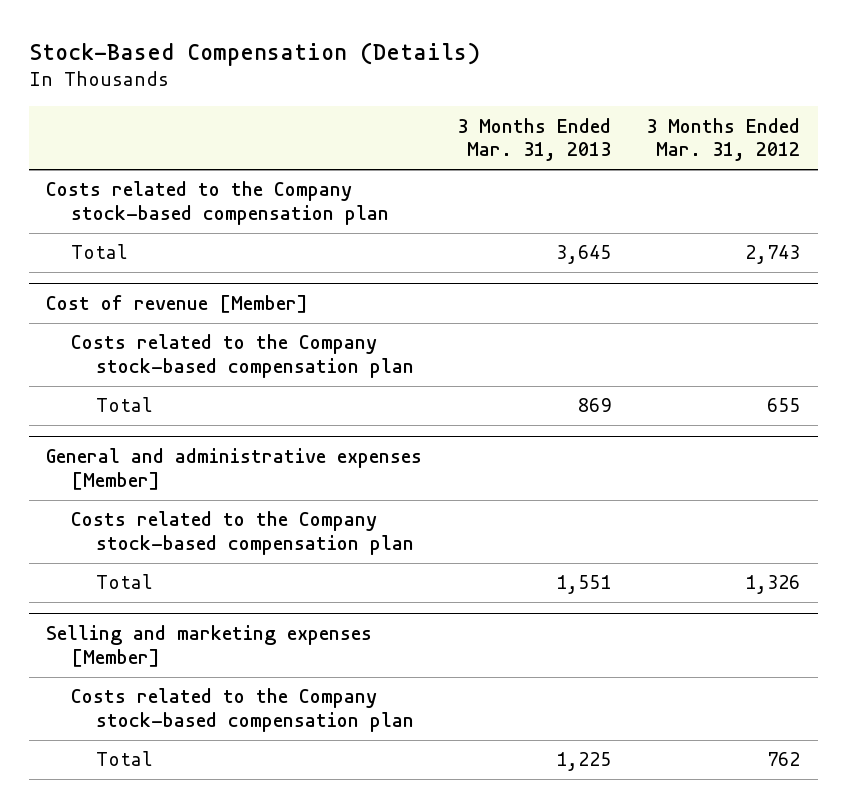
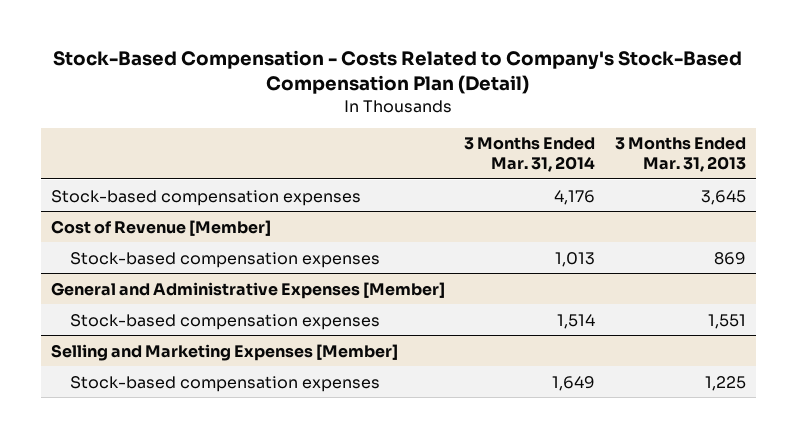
[28,41,480,66] Stock-Based Compensation (Details) -> [53,50,743,95] Stock-Based Compensation - Costs Related to Company's Stock-Based Compensation Plan (Detail)
[646,117,801,162] 3 Months Ended Mar. 31, 2012 -> none
none -> [464,137,596,172] 3 Months Ended Mar. 31, 2014
[46,181,390,226] Costs related to the Company stock-based compensation plan -> none
[71,334,414,379] Costs related to the Company stock-based compensation plan -> none
[71,511,414,556] Costs related to the Company stock-based compensation plan -> none
[71,688,414,733] Costs related to the Company stock-based compensation plan -> none
[71,244,129,260] Total -> [50,189,361,206] Stock-based compensation expenses
[46,295,309,314] Cost of revenue [Member] -> [50,219,271,236] Cost of Revenue [Member]
[95,397,153,413] Total -> [69,251,380,268] Stock-based compensation expenses
[46,448,423,490] General and administrative expenses [Member] -> [50,281,445,299] General and Administrative Expenses [Member]
[95,574,153,590] Total -> [69,313,380,330] Stock-based compensation expenses
[46,625,373,667] Selling and marketing expenses [Member] -> [50,343,398,361] Selling and Marketing Expenses [Member]
[95,751,153,767] Total -> [69,375,380,392] Stock-based compensation expenses

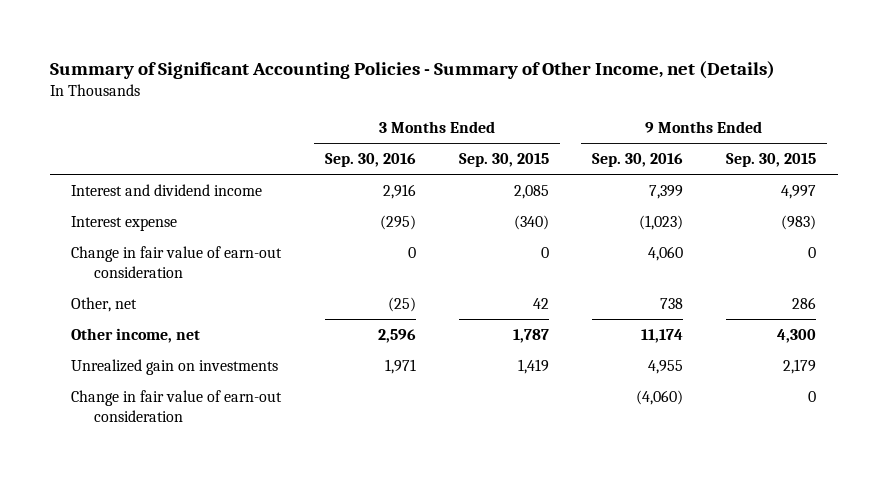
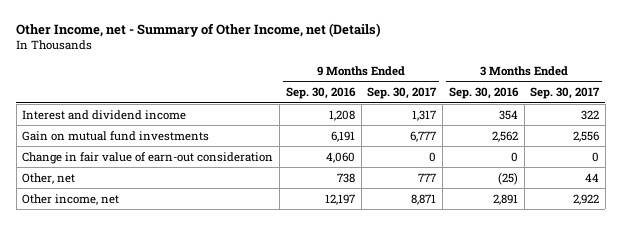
[49,60,775,79] Summary of Significant Accounting Policies - Summary of Other Income, net (Details) -> [16,22,382,37] Other Income, net - Summary of Other Income, net (Details)
[458,153,549,168] Sep. 30, 2015 -> none
[726,153,817,168] Sep. 30, 2015 -> none
none -> [367,87,438,100] Sep. 30, 2017
none -> [530,87,601,100] Sep. 30, 2017
[71,215,178,231] Interest expense -> none
[382,183,416,199] 2,916 -> [498,109,518,120] 354
[649,184,684,199] 7,399 -> [328,109,355,121] 1,208
none -> [22,130,210,141] Gain on mutual fund investments
[71,358,279,375] Unrealized gain on investments -> none
[71,389,283,423] Change in fair value of earn-out consideration -> none
[377,328,416,343] 2,596 -> [492,193,518,205] 2,891
[641,328,684,343] 11,174 -> [324,193,355,205] 12,197

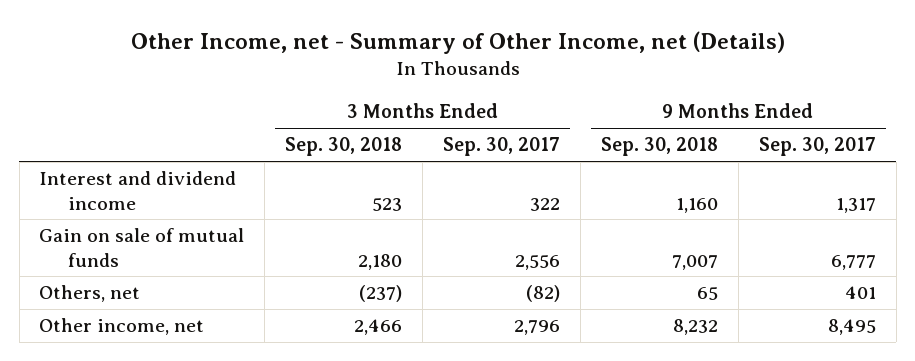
[285,87,356,100] Sep. 30, 2016 -> none
[448,87,519,100] Sep. 30, 2016 -> none
none -> [285,137,403,157] Sep. 30, 2018
none -> [600,137,718,157] Sep. 30, 2018
[22,151,274,164] Change in fair value of earn-out consideration -> none
[22,130,210,141] Gain on mutual fund investments -> [39,228,245,267] Gain on sale of mutual funds
[22,172,76,184] Other, net -> [39,285,141,303] Others, net
[418,172,437,182] 777 -> [844,286,876,300] 401
[585,172,600,182] 44 -> [526,285,561,303] (82)
[411,193,437,205] 8,871 -> [827,319,876,336] 8,495
[573,193,600,205] 2,922 -> [514,320,561,336] 2,796

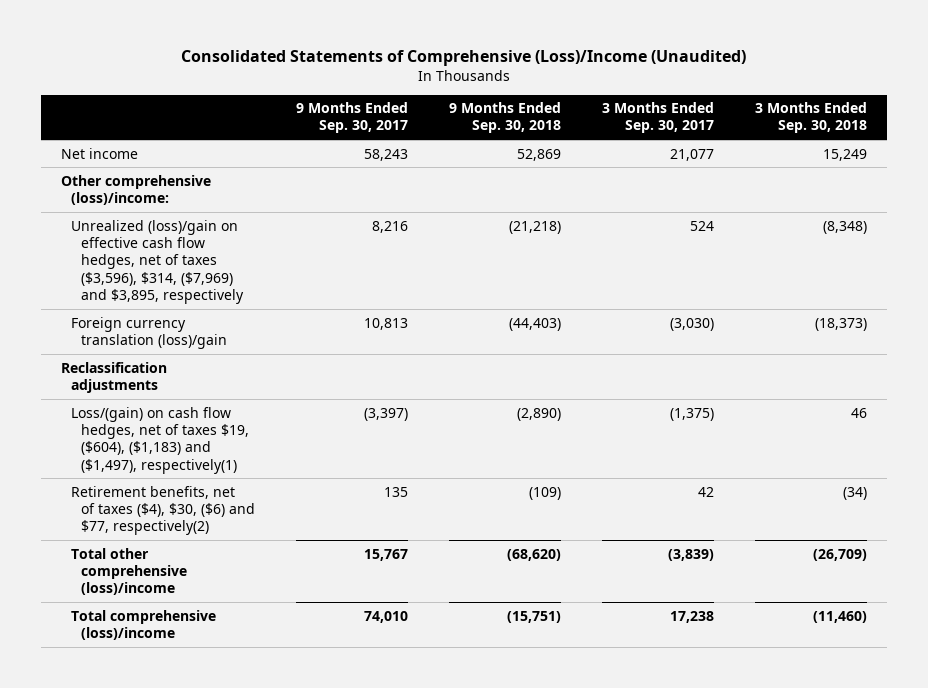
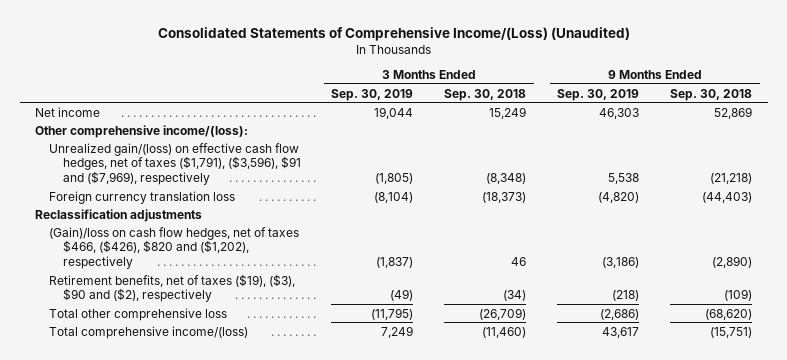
[181,50,747,67] Consolidated Statements of Comprehensive (Loss)/Income (Unaudited) -> [157,26,630,41] Consolidated Statements of Comprehensive Income/(Loss) (Unaudited)
[295,102,408,134] 9 Months Ended Sep. 30, 2017 -> none
[601,102,714,134] 3 Months Ended Sep. 30, 2017 -> none
none -> [331,88,414,101] Sep. 30, 2019
none -> [557,88,640,101] Sep. 30, 2019
[61,174,212,205] Other comprehensive (loss)/income: -> [35,124,249,138] Other comprehensive income/(loss):
[70,219,244,305] Unrealized (loss)/gain on effective cash flow hedges, net of taxes ($3,596), $314, ($7,969) and $3,895, respectively -> [48,142,301,185] Unrealized gain/(loss) on effective cash flow hedges, net of taxes ($1,791), ($3,596), $91 and ($7,969), respectively
[70,316,227,349] Foreign currency translation (loss)/gain -> [48,190,235,204] Foreign currency translation loss
[70,406,249,474] Loss/(gain) on cash flow hedges, net of taxes $19, ($604), ($1,183) and ($1,497), respectively(1) -> [48,226,299,269] (Gain)/loss on cash flow hedges, net of taxes $466, ($426), $820 and ($1,202), respectively
[70,485,255,536] Retirement benefits, net of taxes ($4), $30, ($6) and $77, respectively(2) -> [48,273,295,303] Retirement benefits, net of taxes ($19), ($3), $90 and ($2), respectively
[70,547,187,596] Total other comprehensive (loss)/income -> [48,307,227,321] Total other comprehensive loss
[70,609,216,640] Total comprehensive (loss)/income -> [48,325,248,339] Total comprehensive income/(loss)

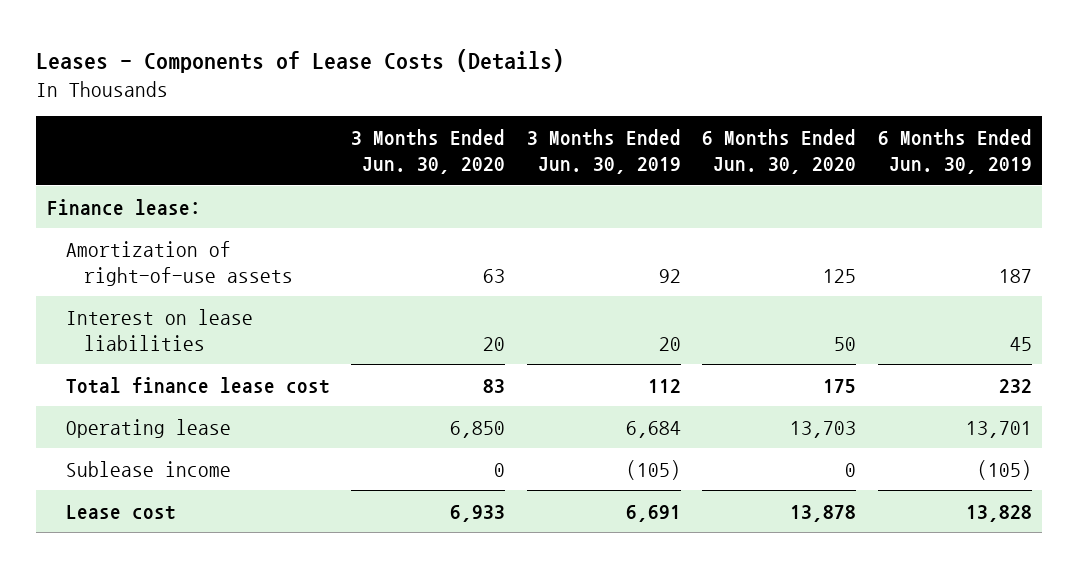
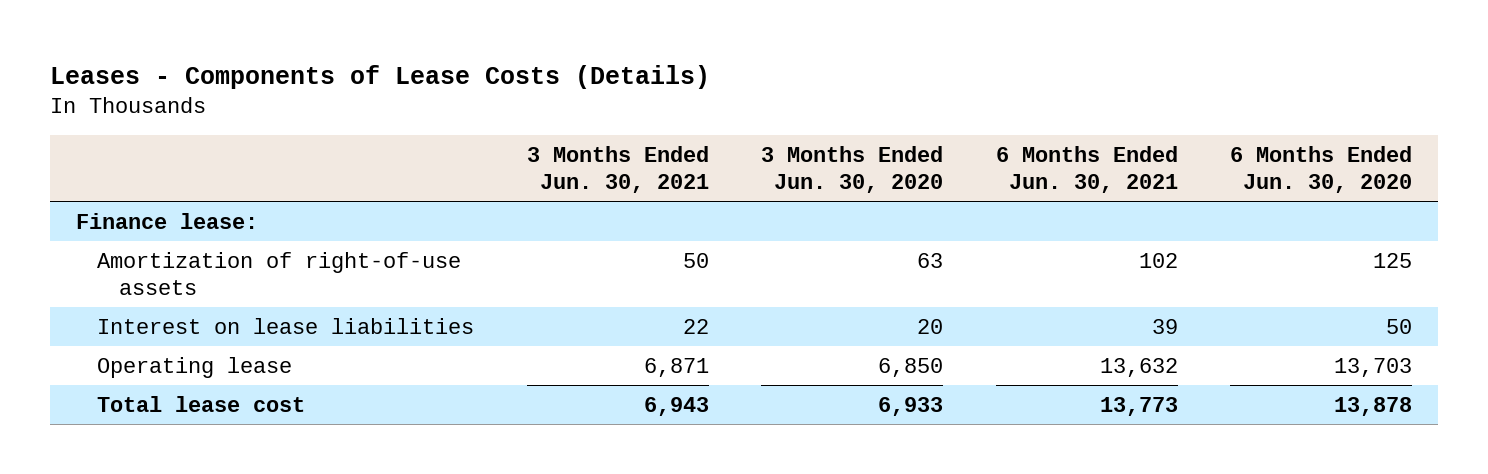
[526,129,681,175] 3 Months Ended Jun. 30, 2019 -> none
[877,129,1032,175] 6 Months Ended Jun. 30, 2019 -> none
none -> [526,145,709,193] 3 Months Ended Jun. 30, 2021
none -> [995,145,1178,193] 6 Months Ended Jun. 30, 2021
[65,376,330,394] Total finance lease cost -> none
[65,460,231,477] Sublease income -> none
[65,504,176,520] Lease cost -> [97,395,306,412] Total lease cost

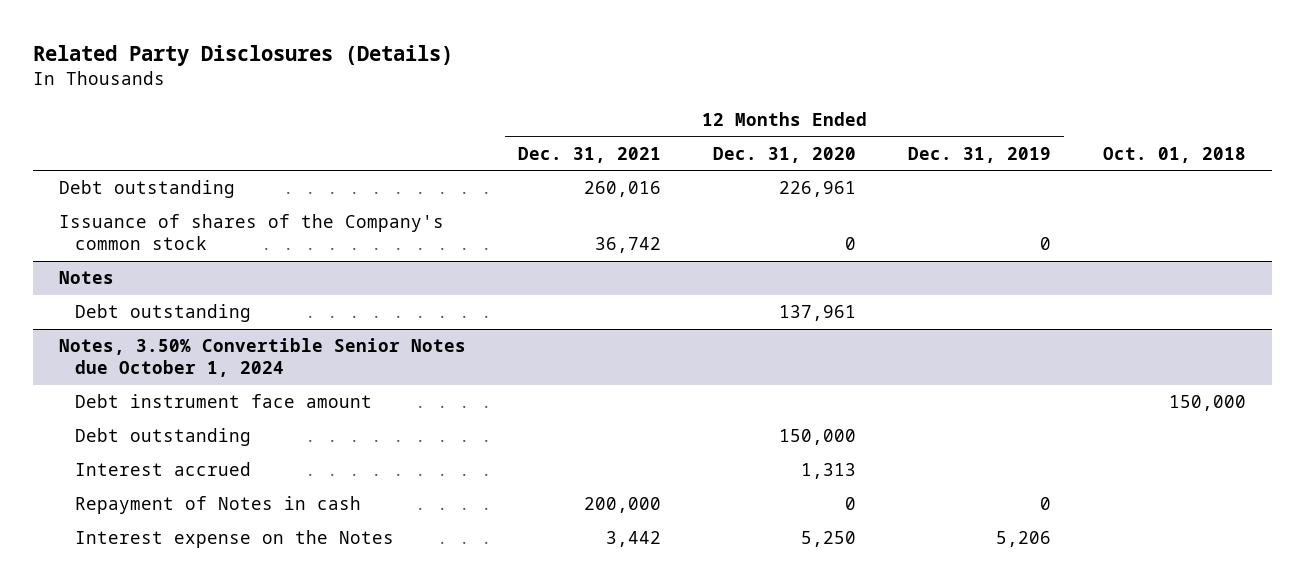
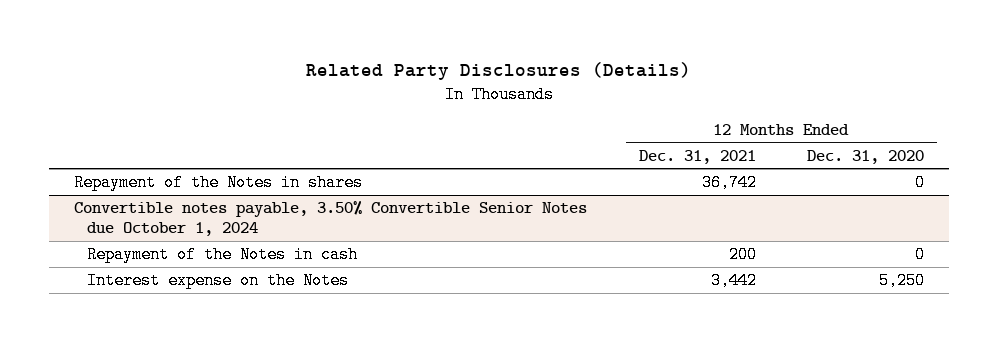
[907,146,1051,163] Dec. 31, 2019 -> none
[1102,146,1246,163] Oct. 01, 2018 -> none
[59,180,236,199] Debt outstanding -> none
[59,271,115,285] Notes -> none
[75,304,252,323] Debt outstanding -> none
[75,394,373,409] Debt instrument face amount -> none
[75,428,252,447] Debt outstanding -> none
[75,462,252,477] Interest accrued -> none
[59,214,445,250] Issuance of shares of the Company's common stock -> [74,174,364,192] Repayment of the Notes in shares
[59,338,467,377] Notes, 3.50% Convertible Senior Notes due October 1, 2024 -> [74,201,588,237] Convertible notes payable, 3.50% Convertible Senior Notes due October 1, 2024
[75,496,362,515] Repayment of Notes in cash -> [87,246,359,264] Repayment of the Notes in cash
[584,497,662,514] 200,000 -> [728,246,757,264] 200

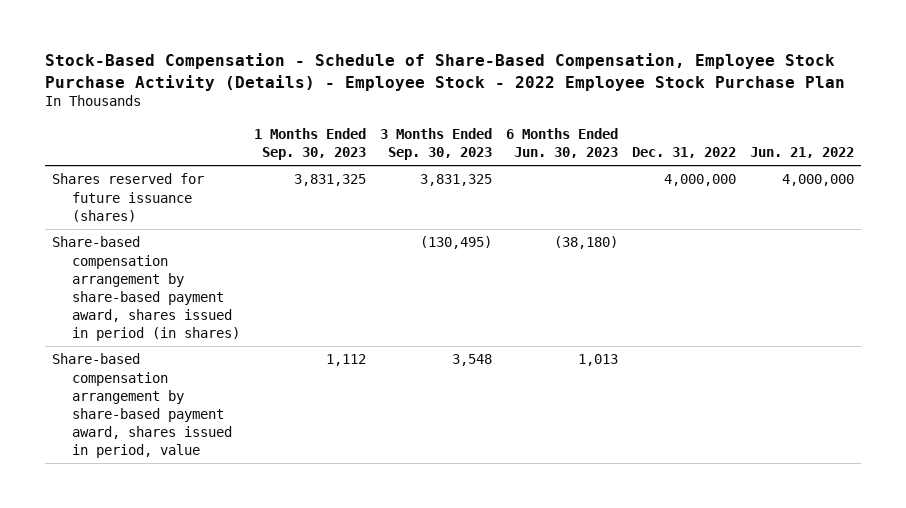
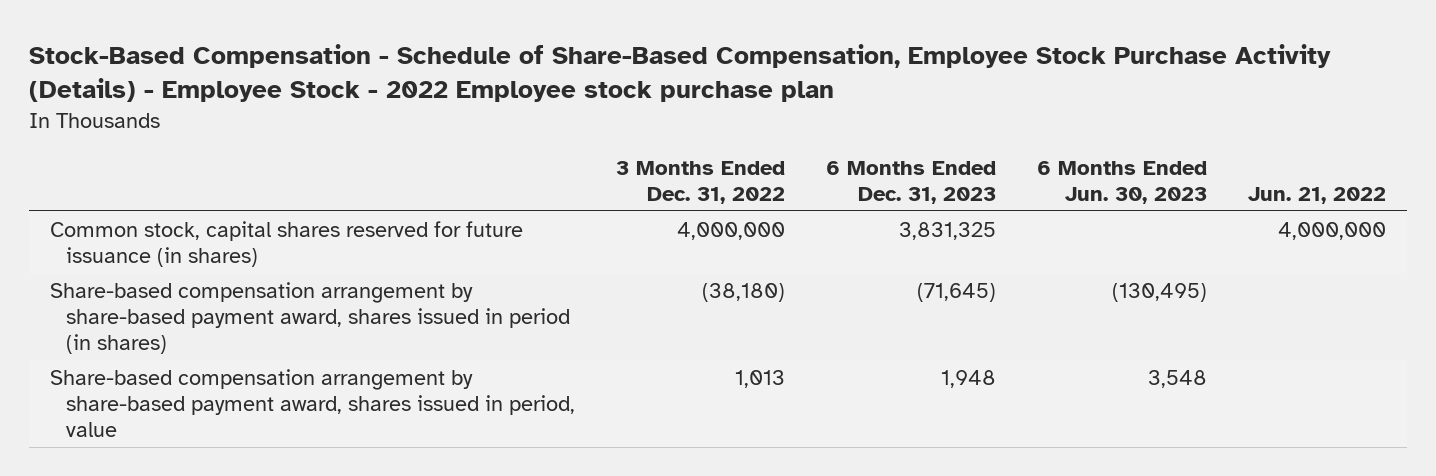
[44,53,845,91] Stock-Based Compensation - Schedule of Share-Based Compensation, Employee Stock Purchase Activity (Details) - Employee Stock - 2022 Employee Stock Purchase Plan -> [29,43,1332,102] Stock-Based Compensation - Schedule of Share-Based Compensation, Employee Stock Purchase Activity (Details) - Employee Stock - 2022 Employee stock purchase plan
[253,127,366,160] 1 Months Ended Sep. 30, 2023 -> none
[379,127,492,160] 3 Months Ended Sep. 30, 2023 -> none
[632,146,737,158] Dec. 31, 2022 -> none
none -> [616,160,786,204] 3 Months Ended Dec. 31, 2022
none -> [826,160,997,204] 6 Months Ended Dec. 31, 2023
[51,173,204,222] Shares reserved for future issuance (shares) -> [49,220,523,268] Common stock, capital shares reserved for future issuance (in shares)
[554,236,619,250] (38,180) -> [1112,282,1208,302] (130,495)
[578,354,619,367] 1,013 -> [1148,369,1208,388] 3,548

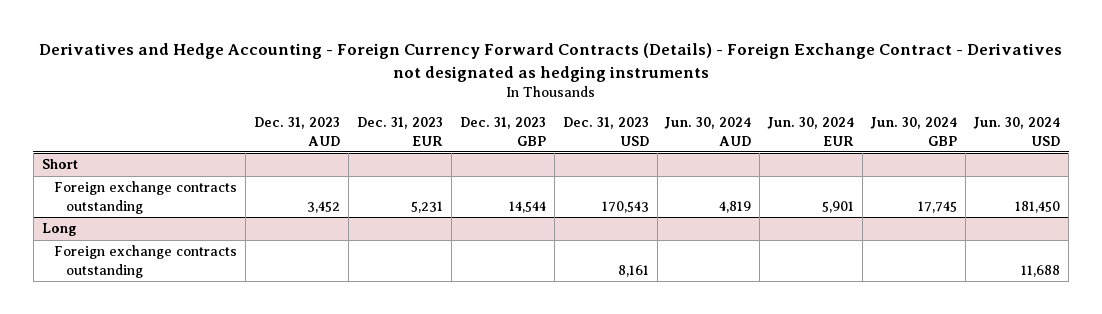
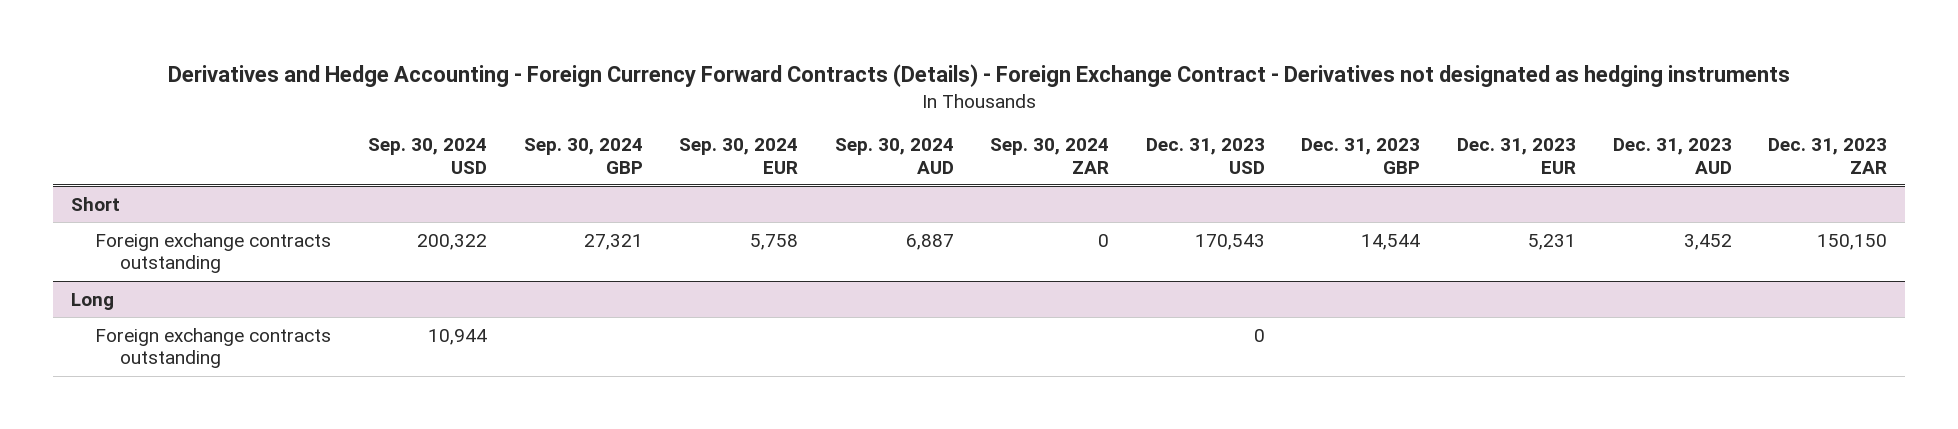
[664,117,752,146] Jun. 30, 2024 AUD -> none
[767,117,855,146] Jun. 30, 2024 EUR -> none
[870,117,958,146] Jun. 30, 2024 GBP -> none
[973,117,1061,146] Jun. 30, 2024 USD -> none
none -> [367,138,487,174] Sep. 30, 2024 USD
none -> [523,138,643,174] Sep. 30, 2024 GBP
none -> [679,138,799,174] Sep. 30, 2024 EUR
none -> [834,138,954,174] Sep. 30, 2024 AUD
none -> [990,138,1110,174] Sep. 30, 2024 ZAR
none -> [1768,138,1888,174] Dec. 31, 2023 ZAR
[617,264,649,277] 8,161 -> [1253,328,1265,342] 0

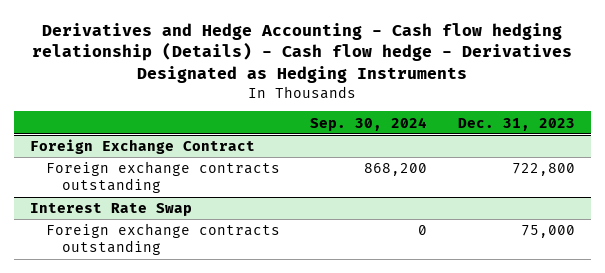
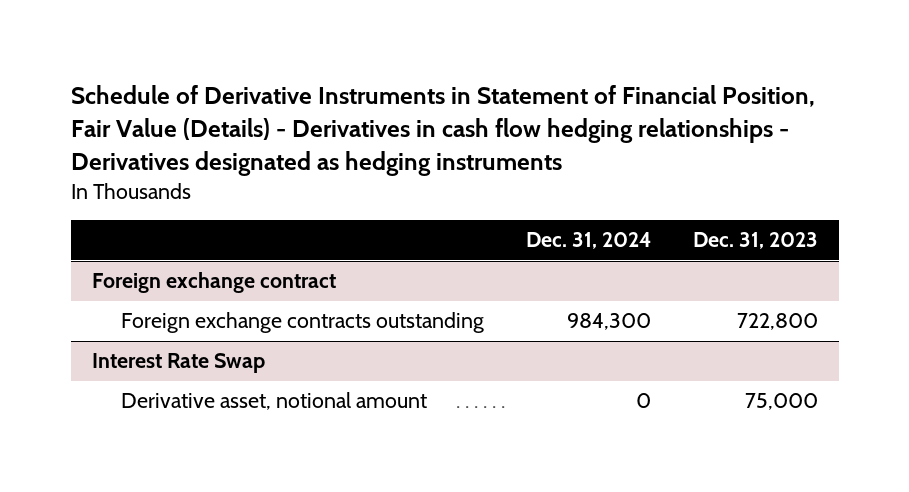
[32,22,573,83] Derivatives and Hedge Accounting - Cash flow hedging relationship (Details) - Cash flow hedge - Derivatives Designated as Hedging Instruments -> [70,84,815,176] Schedule of Derivative Instruments in Statement of Financial Position, Fair Value (Details) - Derivatives in cash flow hedging relationships - Derivatives designated as hedging instruments
[310,116,428,131] Sep. 30, 2024 -> none
none -> [525,232,651,250] Dec. 31, 2024
[29,139,255,155] Foreign Exchange Contract -> [91,272,336,294] Foreign exchange contract
[45,223,280,256] Foreign exchange contracts outstanding -> [120,392,427,411] Derivative asset, notional amount

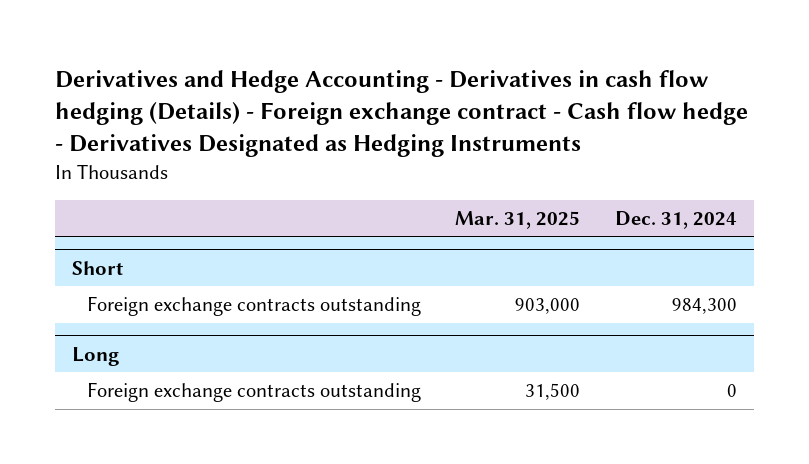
[70,84,815,176] Schedule of Derivative Instruments in Statement of Financial Position, Fair Value (Details) - Derivatives in cash flow hedging relationships - Derivatives designated as hedging instruments -> [54,69,748,158] Derivatives and Hedge Accounting - Derivatives in cash flow hedging (Details) - Foreign exchange contract - Cash flow hedge - Derivatives Designated as Hedging Instruments
[692,232,818,250] Dec. 31, 2023 -> none
none -> [455,210,581,229] Mar. 31, 2025
[91,272,336,294] Foreign exchange contract -> [71,260,123,275] Short
[91,353,265,374] Interest Rate Swap -> none
[120,392,427,411] Derivative asset, notional amount -> none
none -> [71,346,120,366] Long
none -> [87,382,422,403] Foreign exchange contracts outstanding

